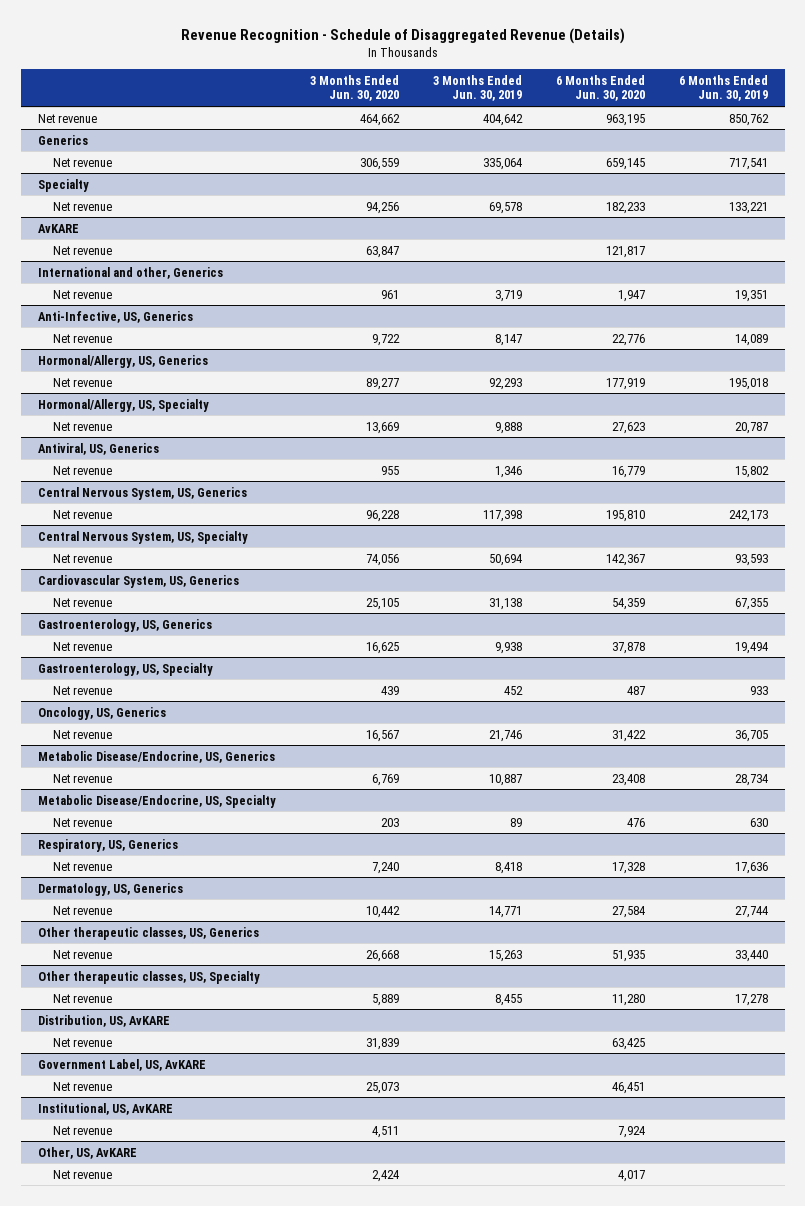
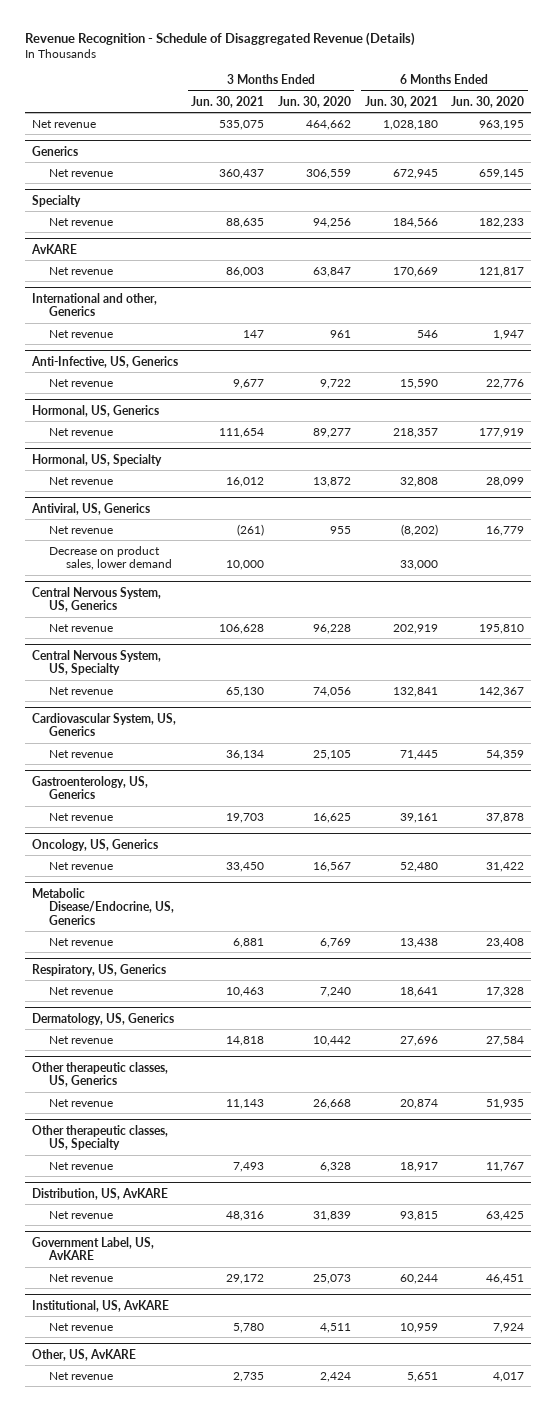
[432,74,522,102] 3 Months Ended Jun. 30, 2019 -> none
[678,74,768,102] 6 Months Ended Jun. 30, 2019 -> none
none -> [191,95,265,108] Jun. 30, 2021
none -> [364,95,438,108] Jun. 30, 2021
[37,354,208,368] Hormonal/Allergy, US, Generics -> [31,404,159,417] Hormonal, US, Generics
[37,398,209,412] Hormonal/Allergy, US, Specialty -> [31,453,162,466] Hormonal, US, Specialty
[365,421,399,434] 13,669 -> [312,476,351,487] 13,872
[611,421,645,434] 27,623 -> [486,476,525,487] 28,099
none -> [48,545,173,571] Decrease on product sales, lower demand
[37,662,213,676] Gastroenterology, US, Specialty -> none
[53,685,113,695] Net revenue -> none
[37,794,276,808] Metabolic Disease/Endocrine, US, Specialty -> none
[53,817,113,827] Net revenue -> none
[371,993,399,1006] 5,889 -> [319,1161,351,1172] 6,328
[611,993,645,1006] 11,280 -> [486,1161,525,1172] 11,767

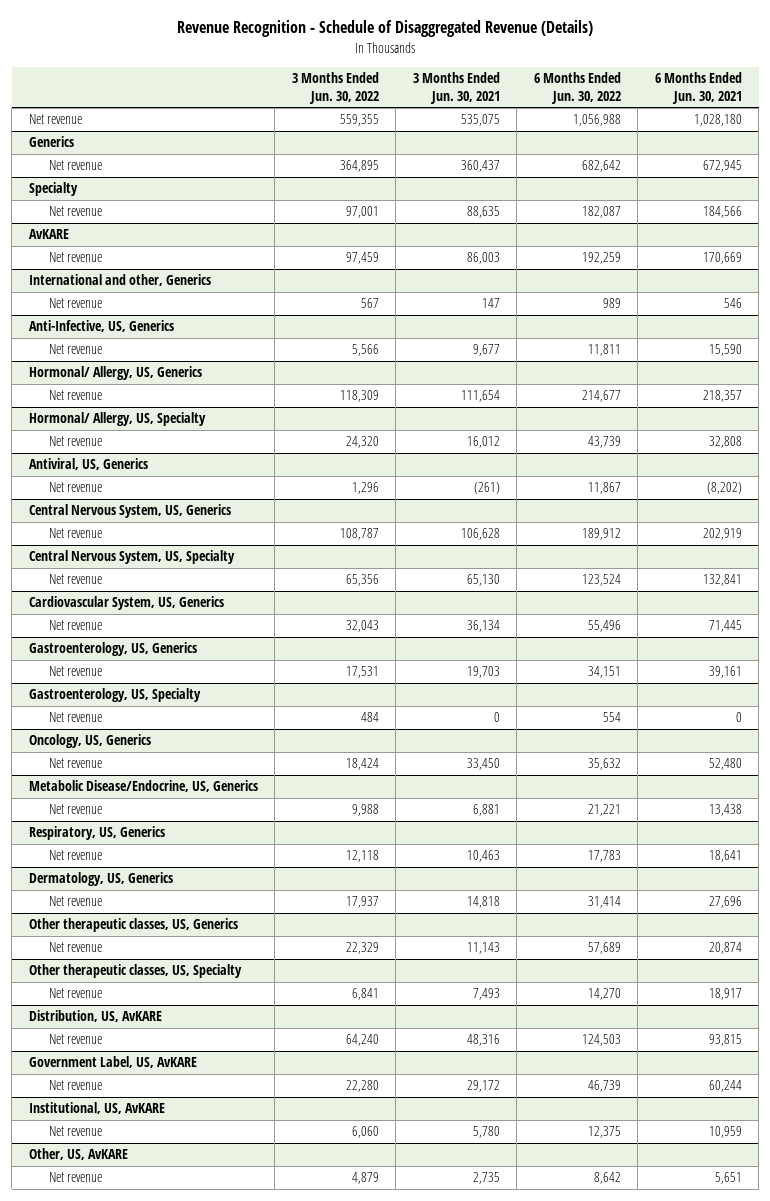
[277,95,351,108] Jun. 30, 2020 -> none
[451,95,525,108] Jun. 30, 2020 -> none
none -> [291,72,379,104] 3 Months Ended Jun. 30, 2022
none -> [533,72,621,104] 6 Months Ended Jun. 30, 2022
[31,404,159,417] Hormonal, US, Generics -> [28,366,202,381] Hormonal/ Allergy, US, Generics
[31,453,162,466] Hormonal, US, Specialty -> [28,412,206,427] Hormonal/ Allergy, US, Specialty
[48,545,173,571] Decrease on product sales, lower demand -> none
none -> [28,688,201,703] Gastroenterology, US, Specialty
none -> [48,712,102,723] Net revenue

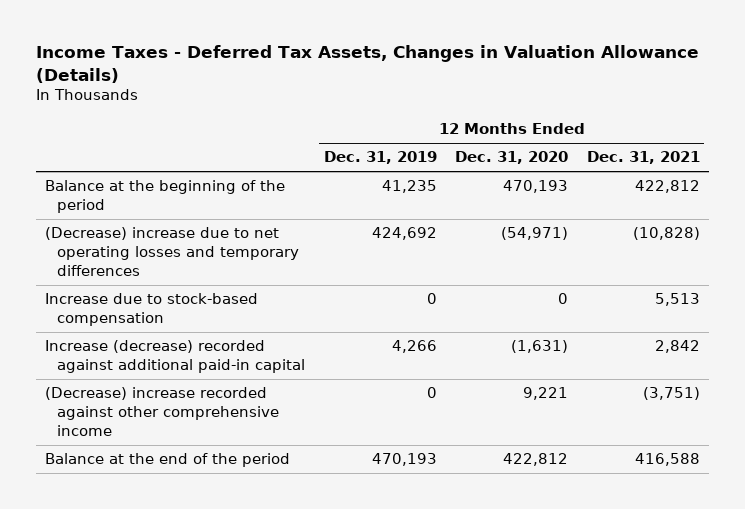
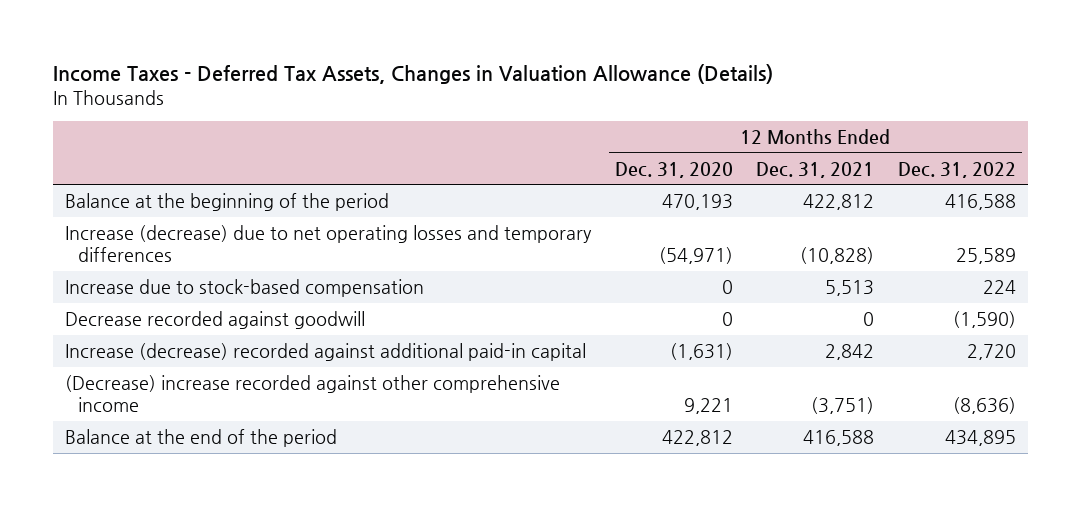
[323,151,437,165] Dec. 31, 2019 -> none
none -> [897,161,1016,178] Dec. 31, 2022
[45,227,300,276] (Decrease) increase due to net operating losses and temporary differences -> [64,224,592,262] Increase (decrease) due to net operating losses and temporary differences
none -> [64,310,365,329] Decrease recorded against goodwill

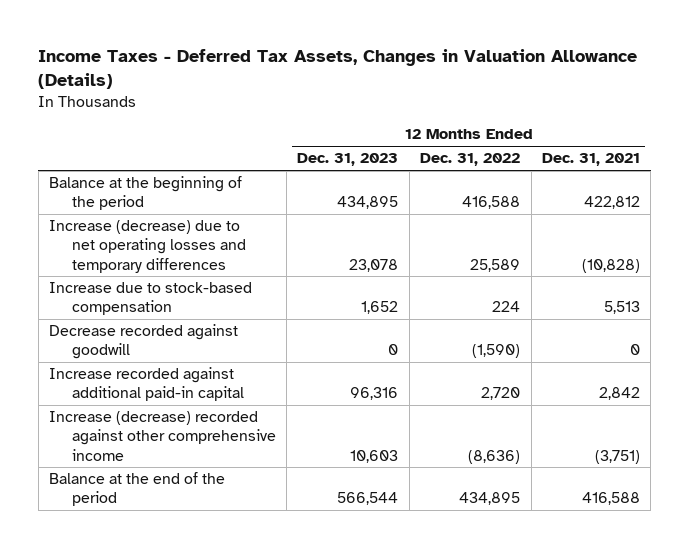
[614,161,733,178] Dec. 31, 2020 -> none
none -> [297,153,399,167] Dec. 31, 2023
[64,342,586,361] Increase (decrease) recorded against additional paid-in capital -> [49,367,244,402] Increase recorded against additional paid-in capital
[64,374,560,412] (Decrease) increase recorded against other comprehensive income -> [49,411,276,461] Increase (decrease) recorded against other comprehensive income

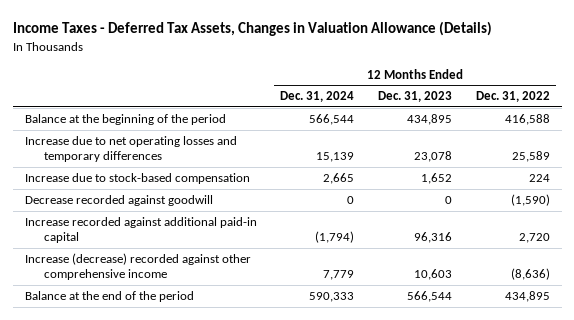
[541,153,640,167] Dec. 31, 2021 -> none
none -> [280,91,355,103] Dec. 31, 2024
[49,220,246,273] Increase (decrease) due to net operating losses and temporary differences -> [24,136,237,163] Increase due to net operating losses and temporary differences

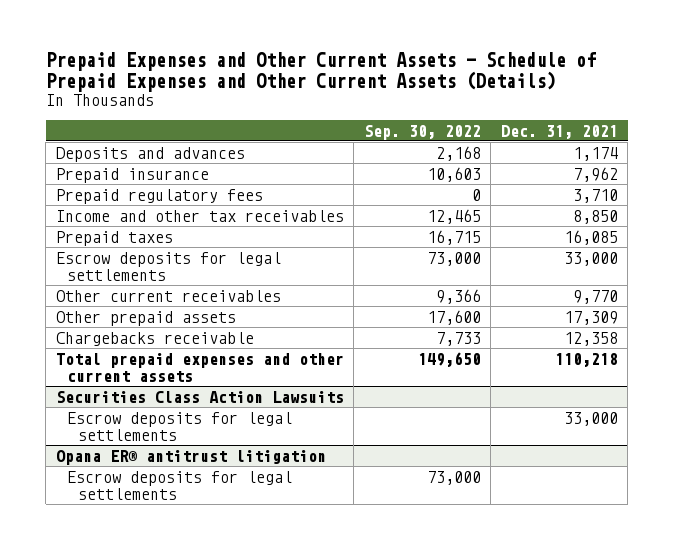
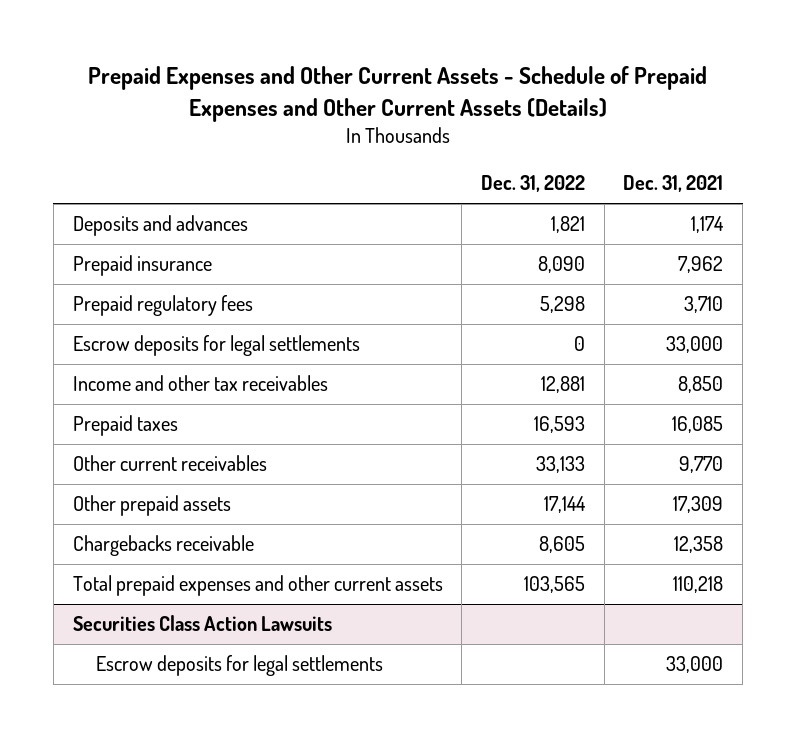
[363,124,481,140] Sep. 30, 2022 -> none
none -> [481,175,586,193] Dec. 31, 2022
[55,251,281,282] Escrow deposits for legal settlements -> [72,335,360,357] Escrow deposits for legal settlements
[55,449,326,465] Opana ER® antitrust litigation -> none
[66,470,292,501] Escrow deposits for legal settlements -> none

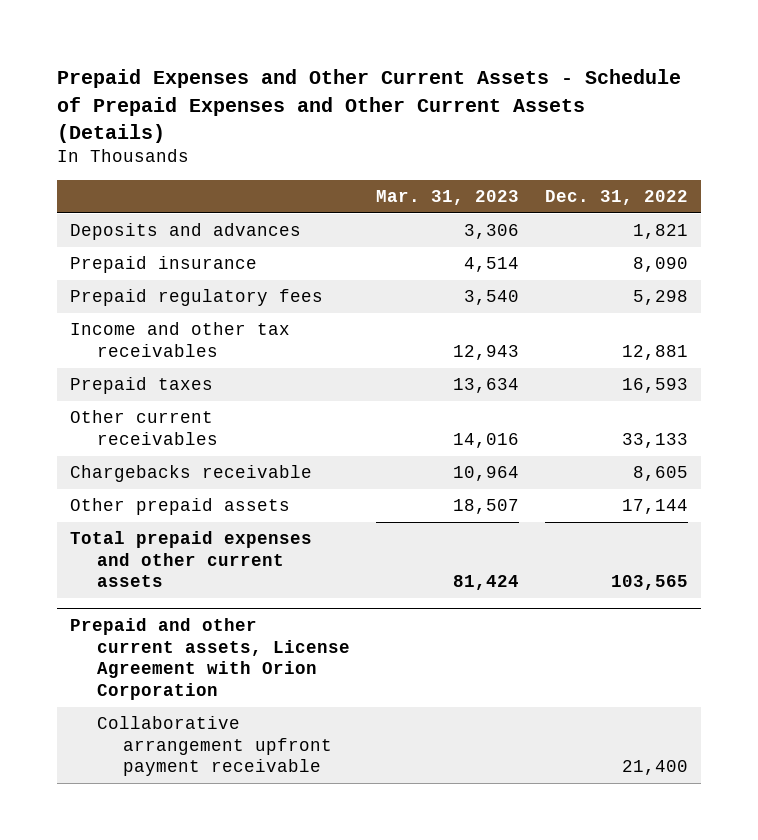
[623,175,724,193] Dec. 31, 2021 -> none
none -> [375,189,519,205] Mar. 31, 2023
[72,335,360,357] Escrow deposits for legal settlements -> none
[72,495,231,517] Other prepaid assets -> [70,498,291,516] Other prepaid assets
[72,615,332,632] Securities Class Action Lawsuits -> none
[96,655,384,677] Escrow deposits for legal settlements -> none
none -> [70,618,350,700] Prepaid and other current assets, License Agreement with Orion Corporation
none -> [96,716,333,777] Collaborative arrangement upfront payment receivable

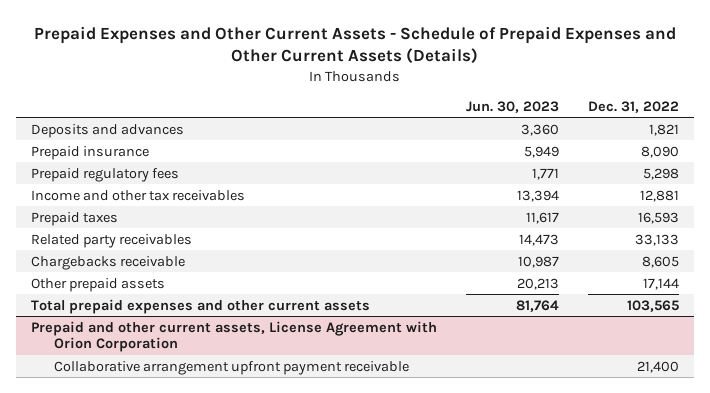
[375,189,519,205] Mar. 31, 2023 -> none
none -> [465,101,559,114] Jun. 30, 2023
[70,410,218,445] Other current receivables -> [30,233,192,248] Related party receivables

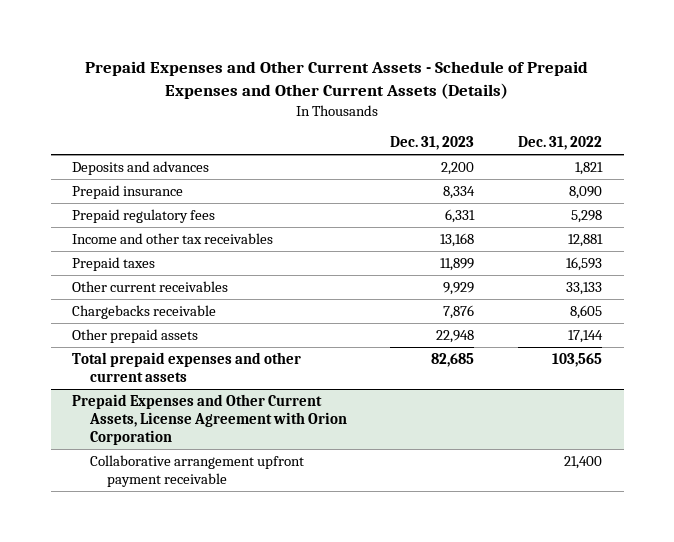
[465,101,559,114] Jun. 30, 2023 -> none
none -> [390,136,475,151] Dec. 31, 2023
[30,233,192,248] Related party receivables -> [72,281,229,293] Other current receivables
[30,320,437,353] Prepaid and other current assets, License Agreement with Orion Corporation -> [72,394,347,445] Prepaid Expenses and Other Current Assets, License Agreement with Orion Corporation

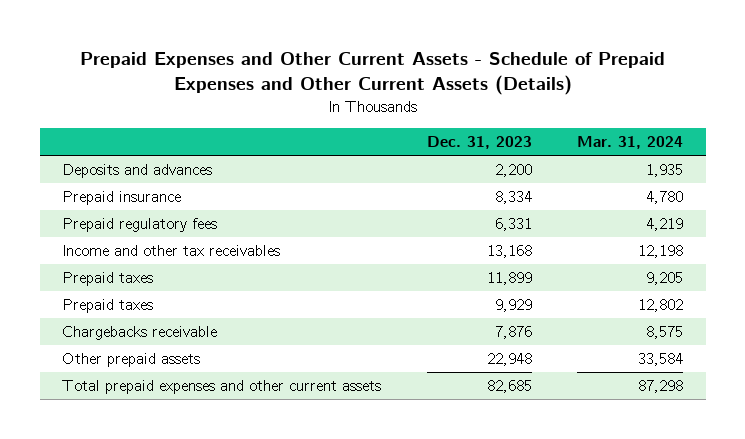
[517,136,602,151] Dec. 31, 2022 -> none
none -> [576,136,683,150] Mar. 31, 2024
[72,281,229,293] Other current receivables -> [62,299,154,314] Prepaid taxes
[72,394,347,445] Prepaid Expenses and Other Current Assets, License Agreement with Orion Corporation -> none
[89,455,304,487] Collaborative arrangement upfront payment receivable -> none

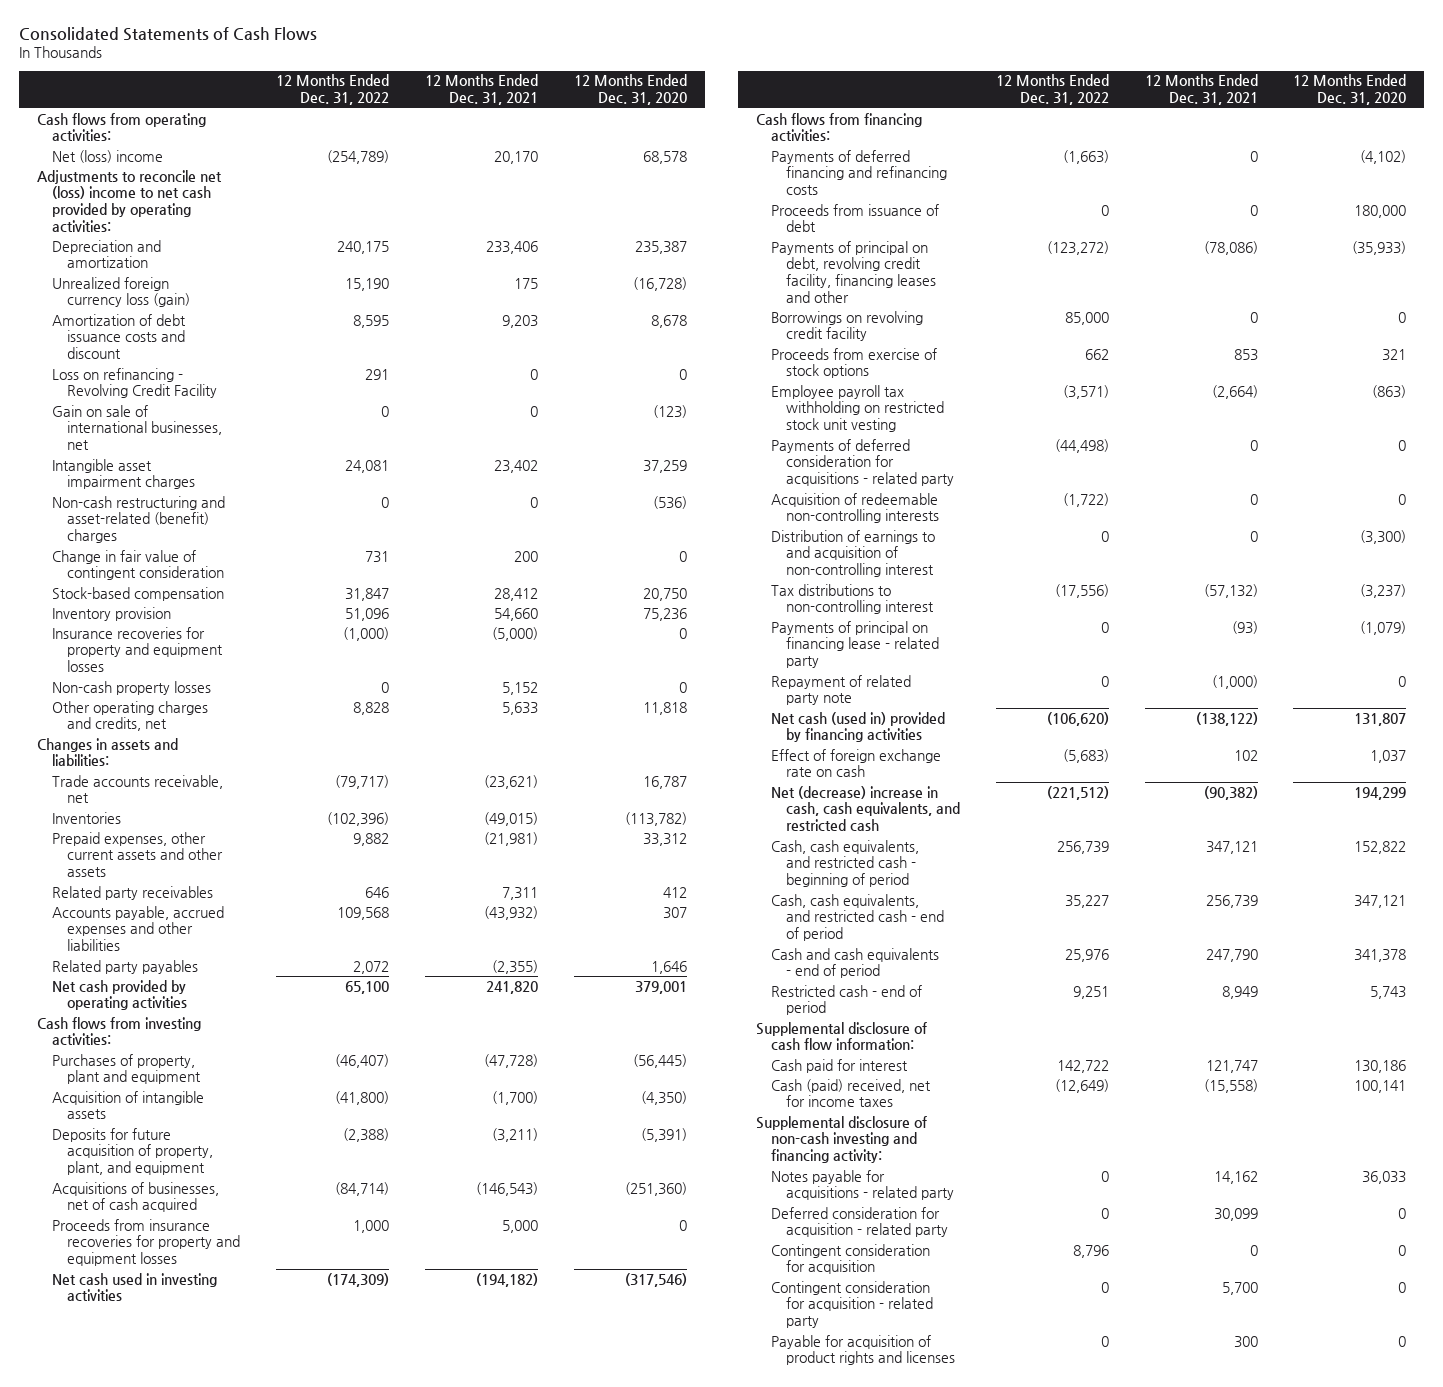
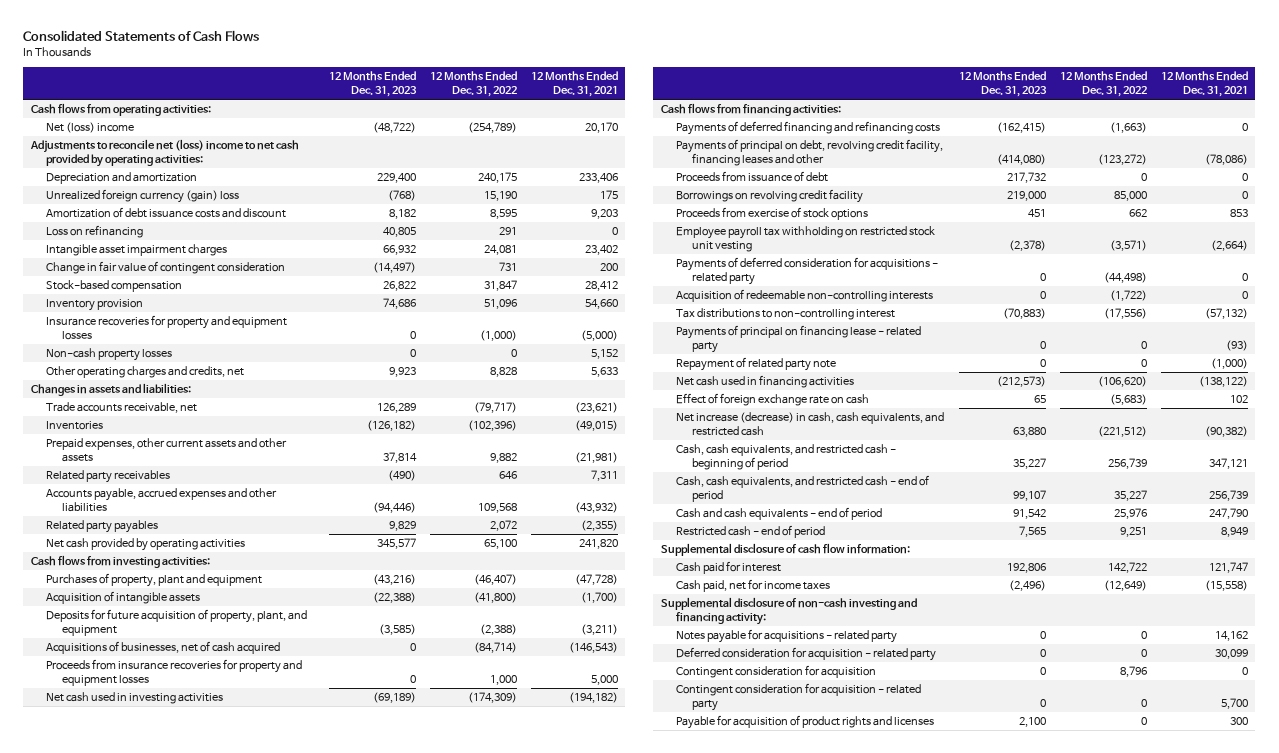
[573,74,687,106] 12 Months Ended Dec. 31, 2020 -> none
none -> [328,70,417,98] 12 Months Ended Dec. 31, 2023
[51,276,190,308] Unrealized foreign currency loss (gain) -> [46,188,240,203] Unrealized foreign currency (gain) loss
[51,404,222,451] Gain on sale of international businesses, net -> none
[51,367,217,399] Loss on refinancing - Revolving Credit Facility -> [46,224,144,238] Loss on refinancing
[51,495,225,544] Non-cash restructuring and asset-related (benefit) charges -> none
[771,203,940,233] Proceeds from issuance of debt -> [676,170,829,182] Proceeds from issuance of debt
[771,529,936,578] Distribution of earnings to and acquisition of non-controlling interest -> none
[771,711,946,743] Net cash (used in) provided by financing activities -> [676,374,855,388] Net cash used in financing activities
[771,785,960,832] Net (decrease) increase in cash, cash equivalents, and restricted cash -> [676,411,945,437] Net increase (decrease) in cash, cash equivalents, and restricted cash
[771,1078,932,1108] Cash (paid) received, net for income taxes -> [676,578,831,592] Cash paid, net for income taxes

